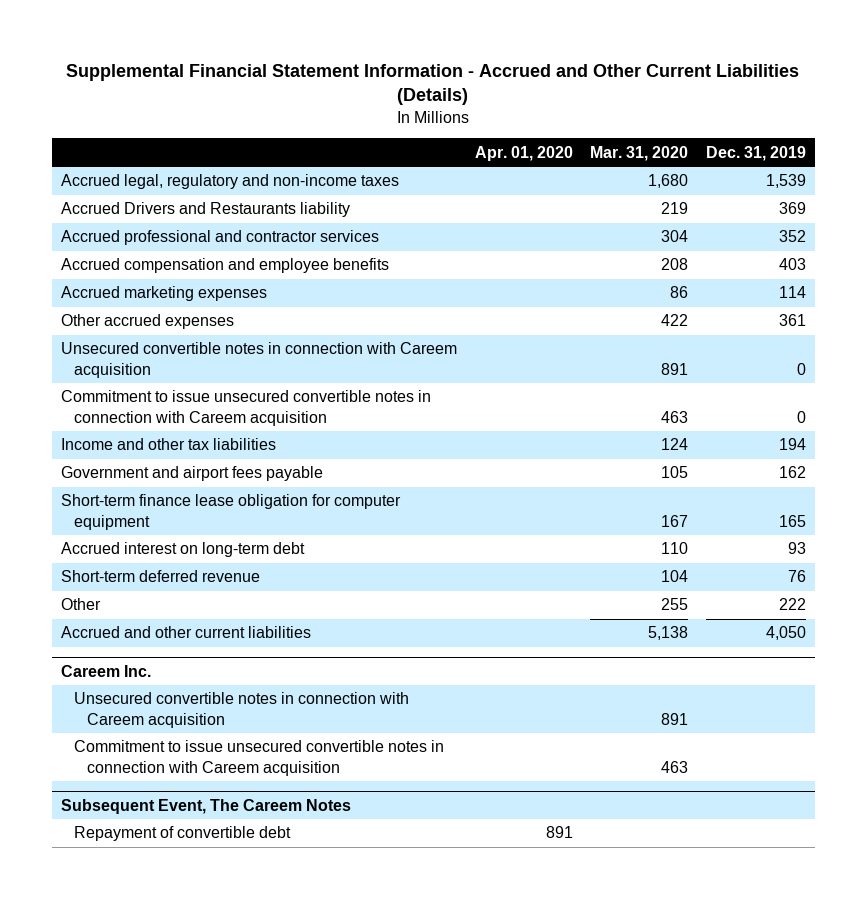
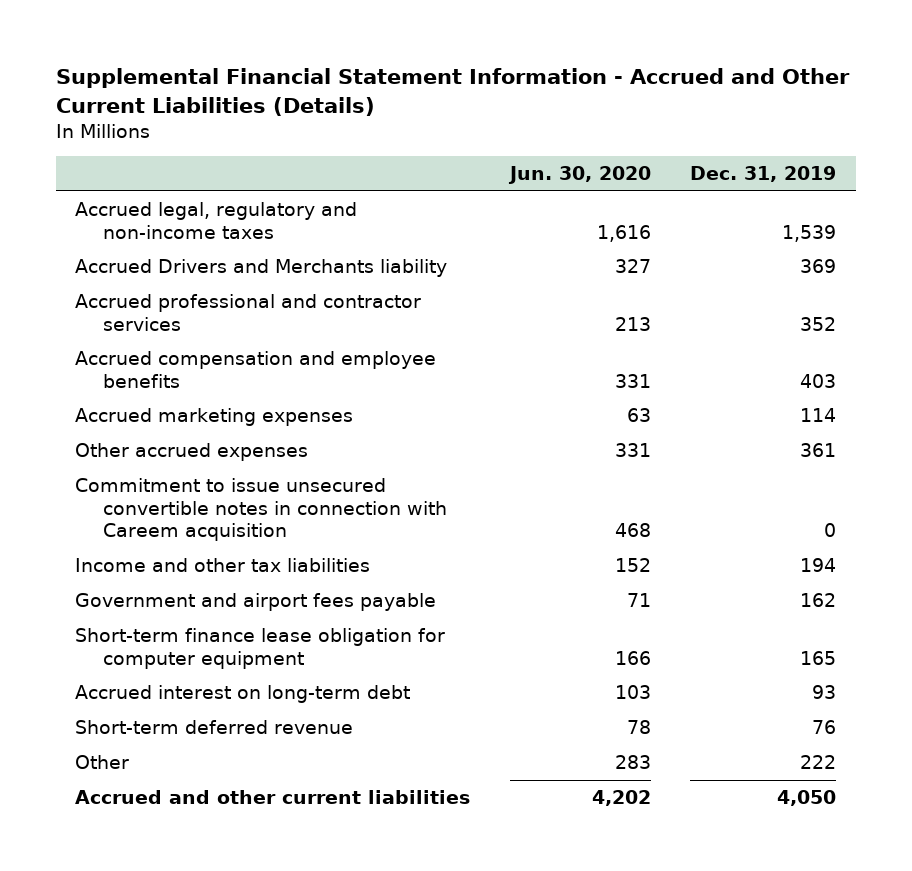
[474,145,573,161] Apr. 01, 2020 -> none
[590,145,689,161] Mar. 31, 2020 -> none
none -> [507,166,651,185] Jun. 30, 2020
[60,202,350,218] Accrued Drivers and Restaurants liability -> [75,259,448,278] Accrued Drivers and Merchants liability
[60,342,457,378] Unsecured convertible notes in connection with Careem acquisition -> none
[60,664,151,677] Careem Inc. -> none
[73,692,409,728] Unsecured convertible notes in connection with Careem acquisition -> none
[73,740,444,776] Commitment to issue unsecured convertible notes in connection with Careem acquisition -> none
[60,798,351,814] Subsequent Event, The Careem Notes -> none
[73,826,291,842] Repayment of convertible debt -> none

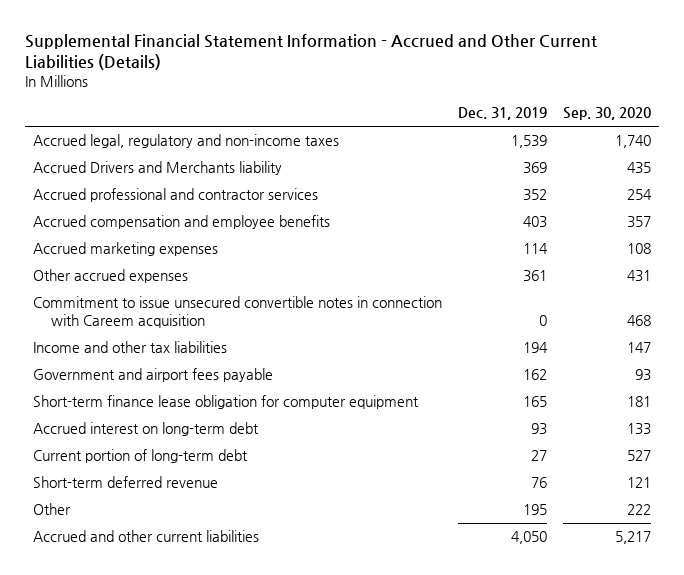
[507,166,651,185] Jun. 30, 2020 -> none
none -> [562,107,651,121] Sep. 30, 2020
none -> [32,449,248,464] Current portion of long-term debt
[800,755,837,770] 222 -> [522,504,547,516] 195

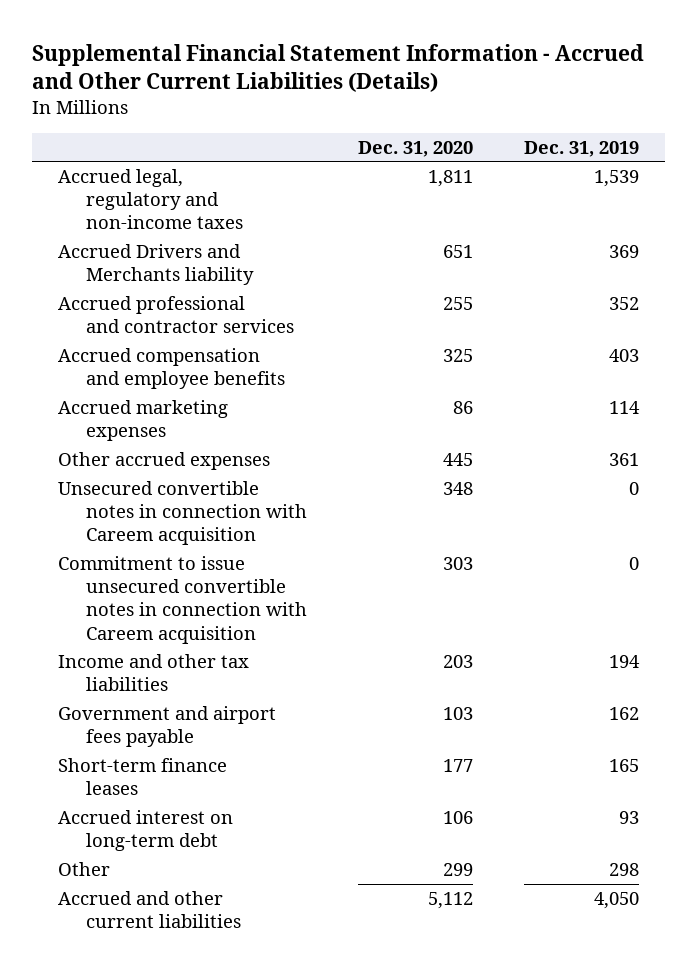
[562,107,651,121] Sep. 30, 2020 -> none
none -> [358,140,474,157] Dec. 31, 2020
none -> [57,481,307,546] Unsecured convertible notes in connection with Careem acquisition
[32,395,419,410] Short-term finance lease obligation for computer equipment -> [57,758,227,796] Short-term finance leases
[32,449,248,464] Current portion of long-term debt -> none
[32,476,218,489] Short-term deferred revenue -> none
[522,504,547,516] 195 -> [609,863,640,877] 298

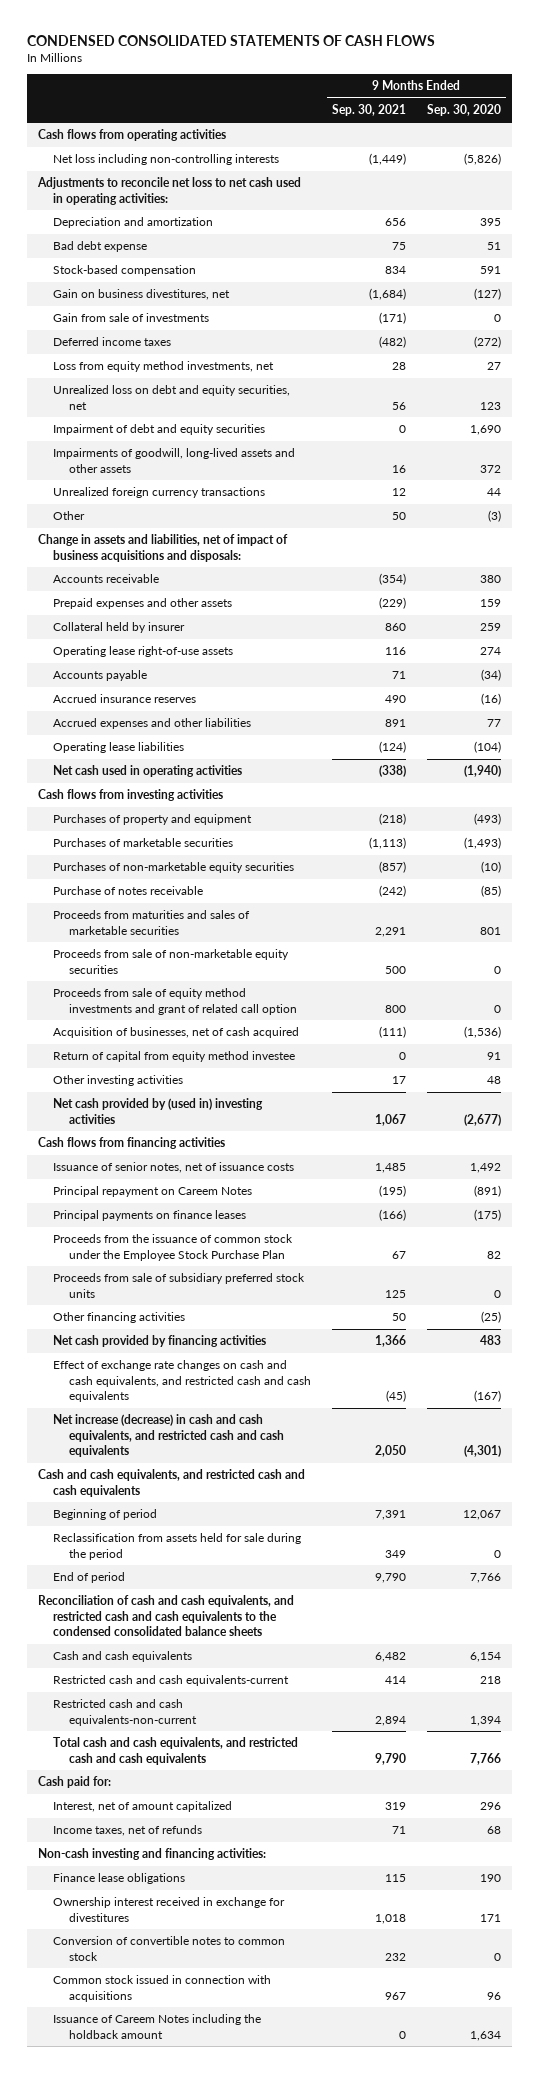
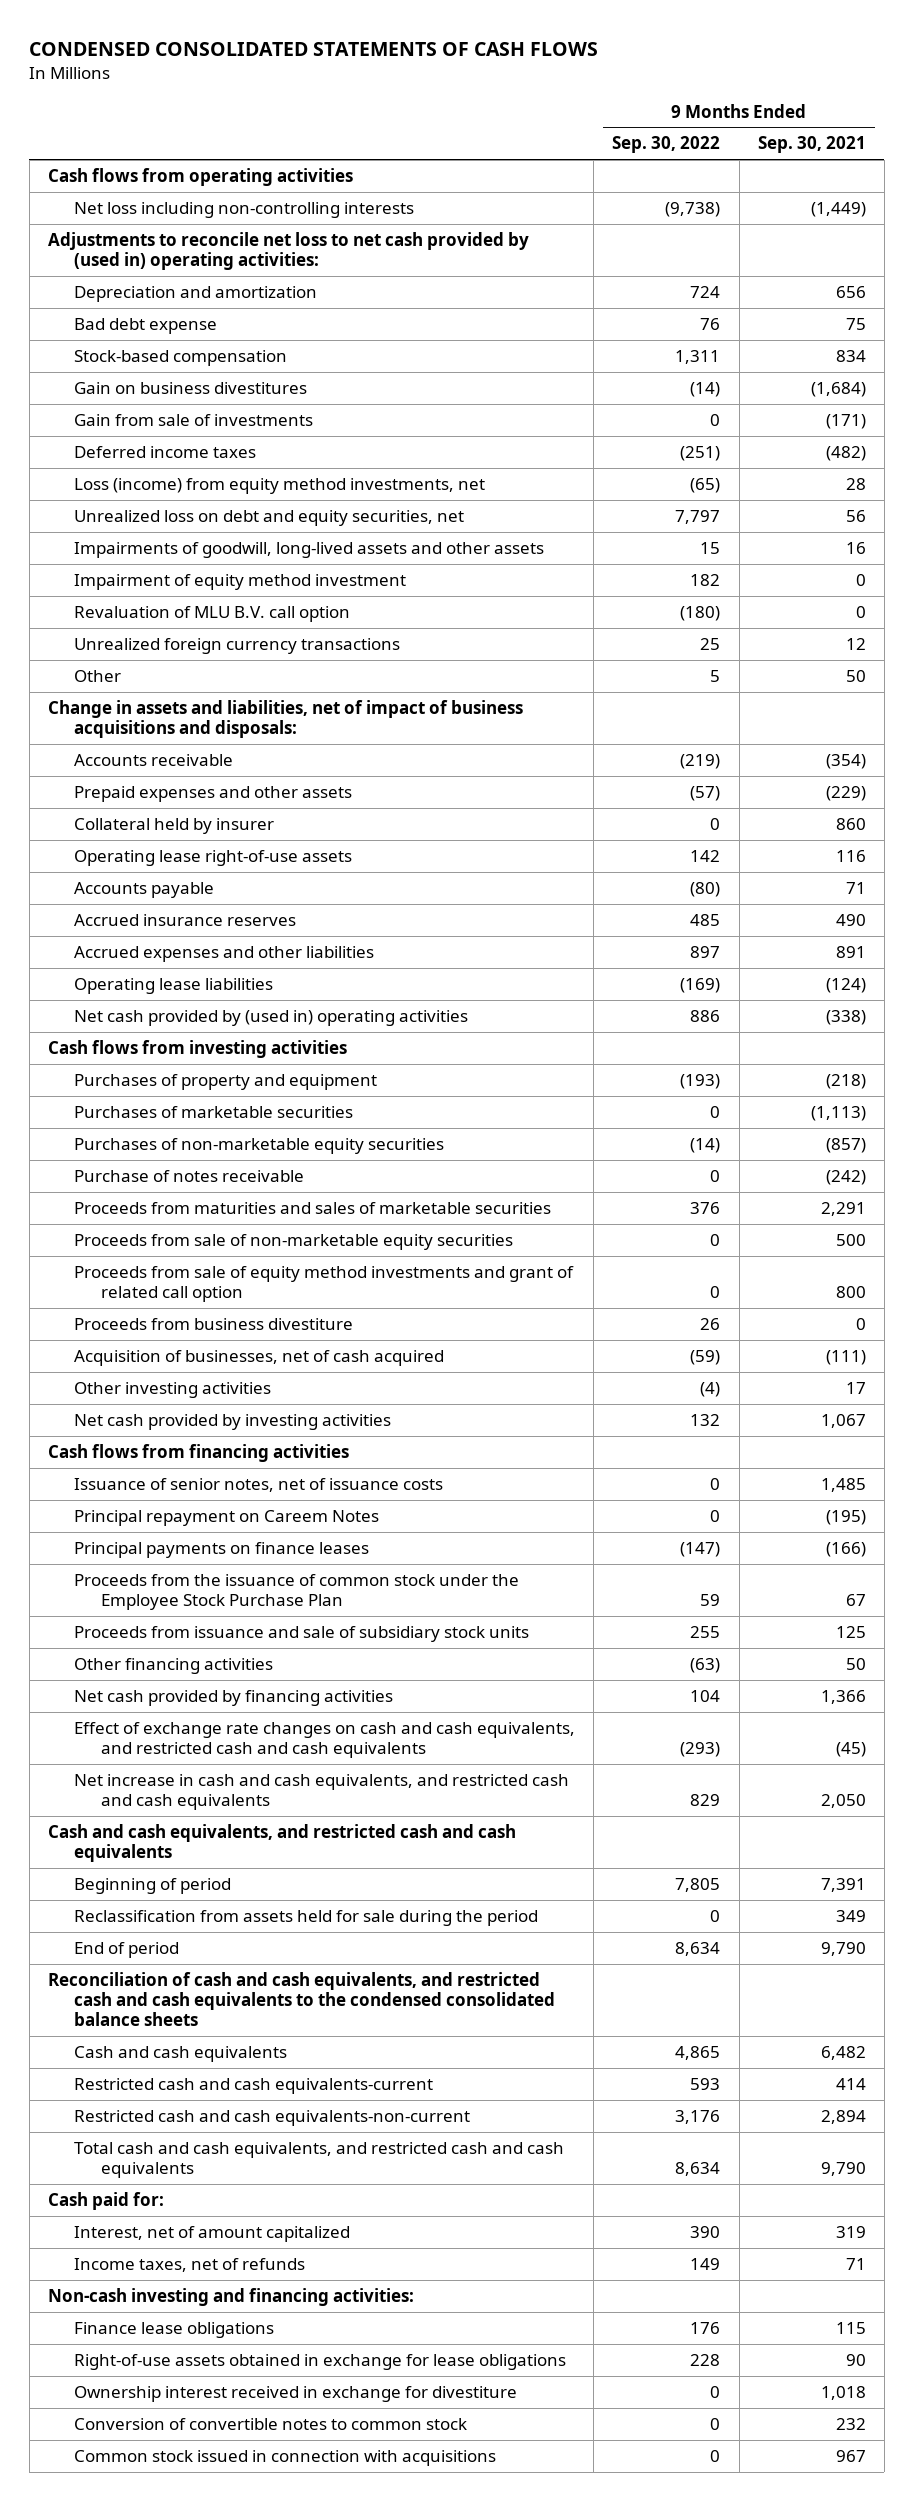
[426,104,501,117] Sep. 30, 2020 -> none
none -> [612,136,721,154] Sep. 30, 2022
[36,177,301,205] Adjustments to reconcile net loss to net cash used in operating activities: -> [47,232,529,270] Adjustments to reconcile net loss to net cash provided by (used in) operating activities:
[53,289,231,301] Gain on business divestitures, net -> [74,382,308,395] Gain on business divestitures
[53,361,275,373] Loss from equity method investments, net -> [74,478,486,495] Loss (income) from equity method investments, net
[53,424,266,436] Impairment of debt and equity securities -> none
none -> [74,574,407,591] Impairment of equity method investment
none -> [74,606,351,623] Revaluation of MLU B.V. call option
[53,765,243,778] Net cash used in operating activities -> [74,1010,469,1027] Net cash provided by (used in) operating activities
none -> [74,1318,354,1331] Proceeds from business divestiture
[53,1051,296,1063] Return of capital from equity method investee -> none
[53,1098,264,1124] Net cash provided by (used in) investing activities -> [74,1414,392,1431] Net cash provided by investing activities
[53,1273,306,1298] Proceeds from sale of subsidiary preferred stock units -> [74,1626,530,1643] Proceeds from issuance and sale of subsidiary stock units
[53,1414,284,1457] Net increase (decrease) in cash and cash equivalents, and restricted cash and cash equivalents -> [74,1774,570,1810] Net increase in cash and cash equivalents, and restricted cash and cash equivalents
none -> [74,2354,567,2371] Right-of-use assets obtained in exchange for lease obligations
[53,1897,286,1922] Ownership interest received in exchange for divestitures -> [74,2386,518,2403] Ownership interest received in exchange for divestiture
[53,2014,262,2039] Issuance of Careem Notes including the holdback amount -> none

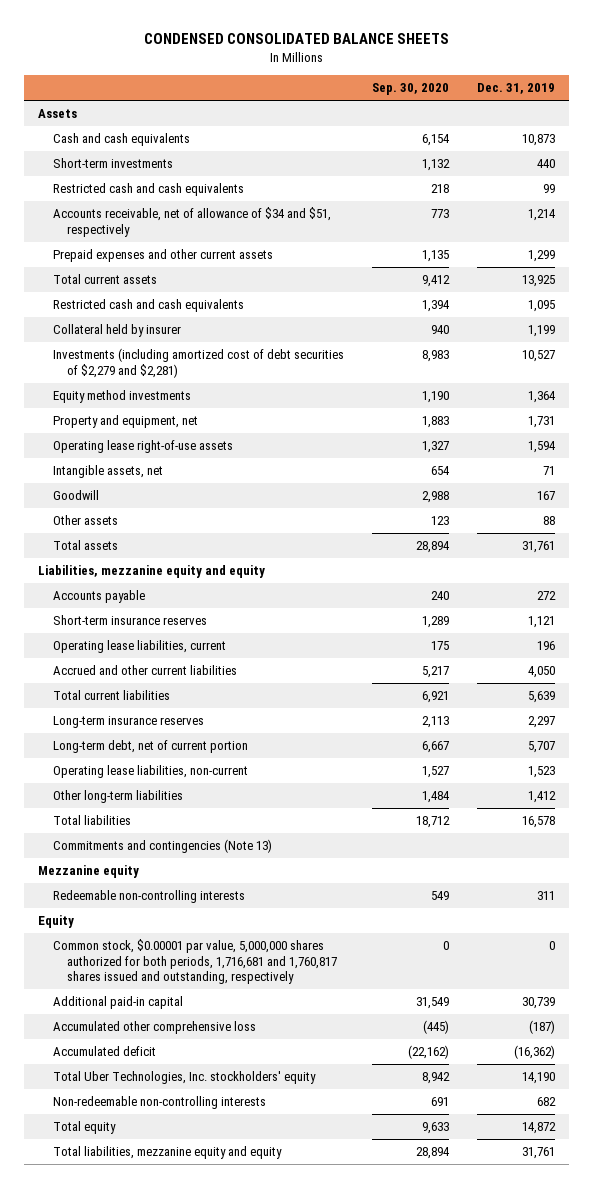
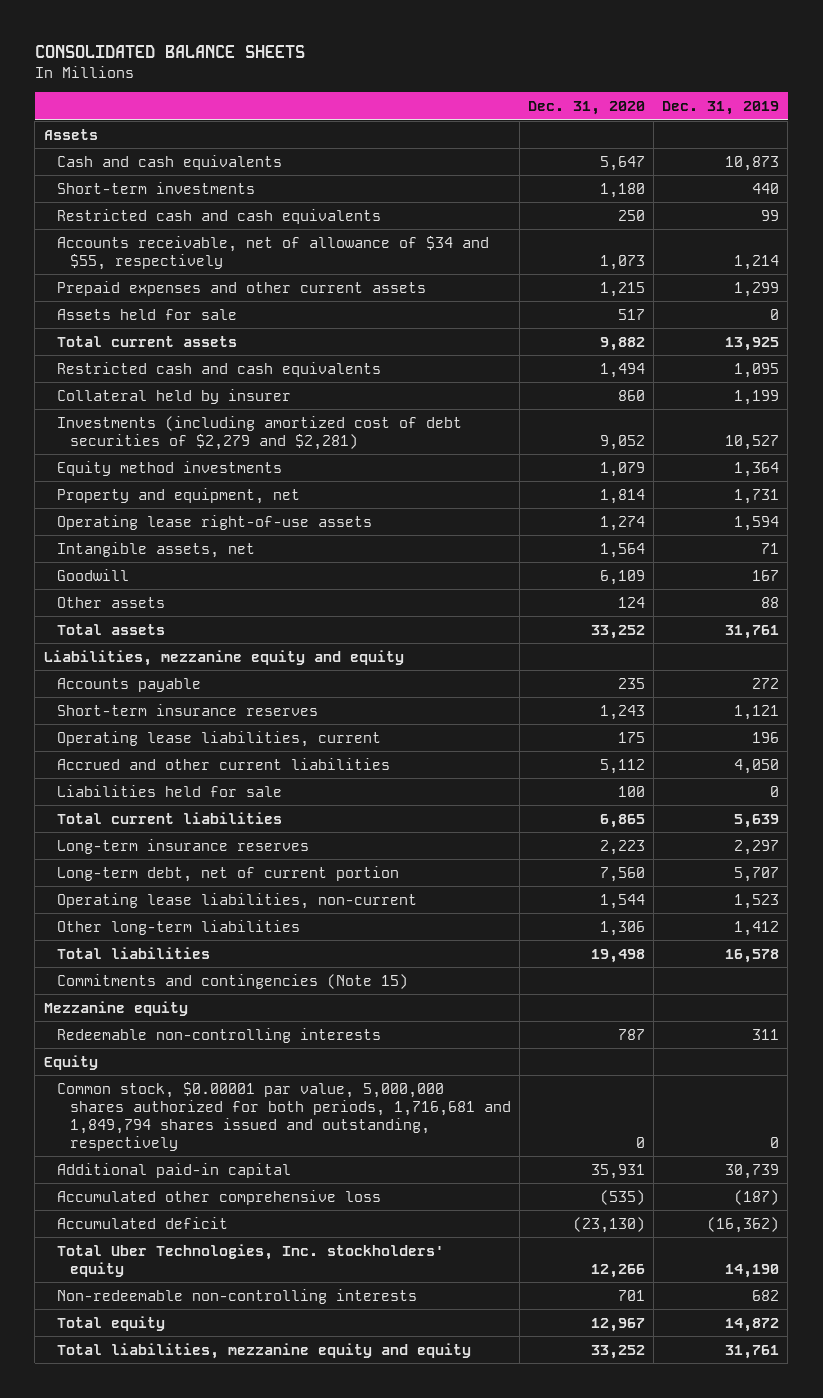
[143,33,449,45] CONDENSED CONSOLIDATED BALANCE SHEETS -> [34,44,305,58] CONSOLIDATED BALANCE SHEETS
[371,83,449,96] Sep. 30, 2020 -> none
none -> [527,101,645,116] Dec. 31, 2020
[52,207,331,237] Accounts receivable, net of allowance of $34 and $51, respectively -> [56,235,489,270] Accounts receivable, net of allowance of $34 and $55, respectively
none -> [56,308,237,320] Assets held for sale
none -> [56,784,282,797] Liabilities held for sale
[52,839,272,854] Commitments and contingencies (Note 13) -> [56,973,408,989] Commitments and contingencies (Note 15)
[52,939,337,985] Common stock, $0.00001 par value, 5,000,000 shares authorized for both periods, 1,716,681 and 1,760,817 shares issued and outstanding, respectively -> [56,1081,511,1151] Common stock, $0.00001 par value, 5,000,000 shares authorized for both periods, 1,716,681 and 1,849,794 shares issued and outstanding, respectively

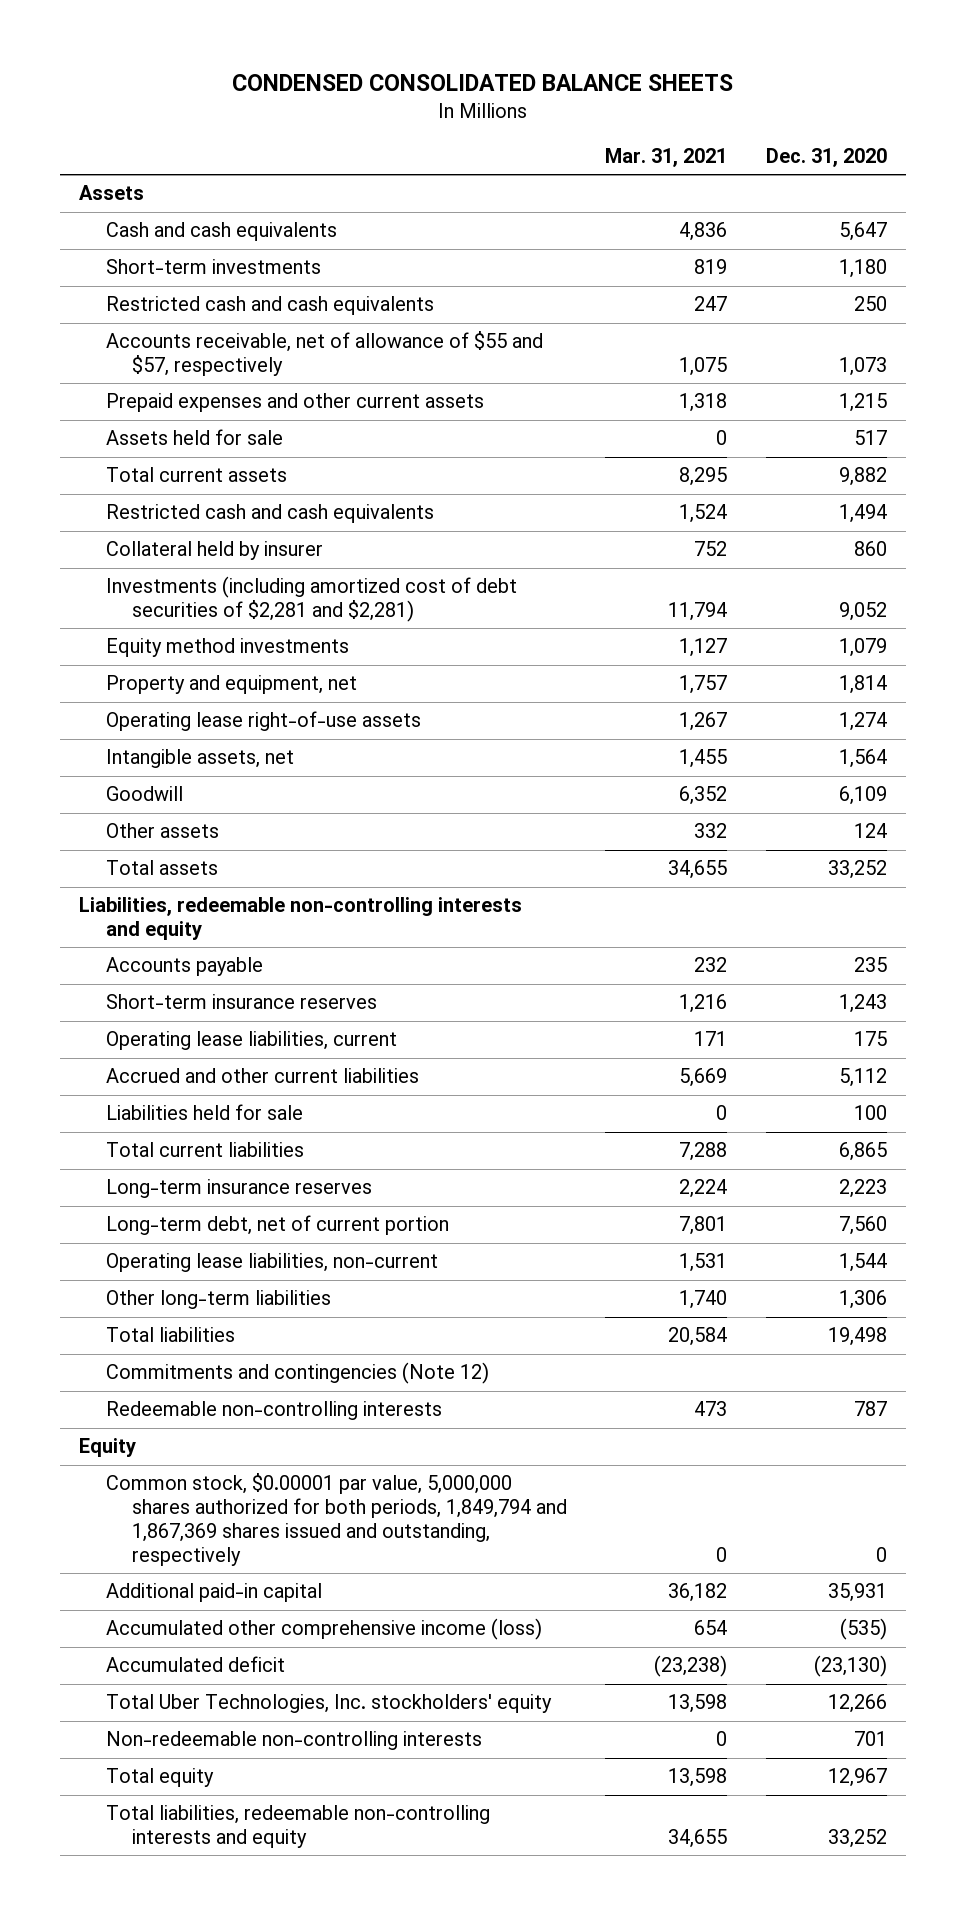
[34,44,305,58] CONSOLIDATED BALANCE SHEETS -> [232,74,734,92] CONDENSED CONSOLIDATED BALANCE SHEETS
[662,101,780,116] Dec. 31, 2019 -> none
none -> [605,148,728,168] Mar. 31, 2021
[56,235,489,270] Accounts receivable, net of allowance of $34 and $55, respectively -> [105,331,543,377] Accounts receivable, net of allowance of $55 and $57, respectively
[56,415,462,450] Investments (including amortized cost of debt securities of $2,279 and $2,281) -> [105,576,517,623] Investments (including amortized cost of debt securities of $2,281 and $2,281)
[43,649,404,666] Liabilities, mezzanine equity and equity -> [79,897,523,941] Liabilities, redeemable non-controlling interests and equity
[43,1000,188,1016] Mezzanine equity -> none
[56,973,408,989] Commitments and contingencies (Note 15) -> [105,1362,489,1385] Commitments and contingencies (Note 12)
[56,1081,511,1151] Common stock, $0.00001 par value, 5,000,000 shares authorized for both periods, 1,716,681 and 1,849,794 shares issued and outstanding, respectively -> [105,1473,567,1566] Common stock, $0.00001 par value, 5,000,000 shares authorized for both periods, 1,849,794 and 1,867,369 shares issued and outstanding, respectively
[56,1189,381,1205] Accumulated other comprehensive loss -> [105,1618,542,1641] Accumulated other comprehensive income (loss)
[56,1342,471,1359] Total liabilities, mezzanine equity and equity -> [105,1805,490,1849] Total liabilities, redeemable non-controlling interests and equity

